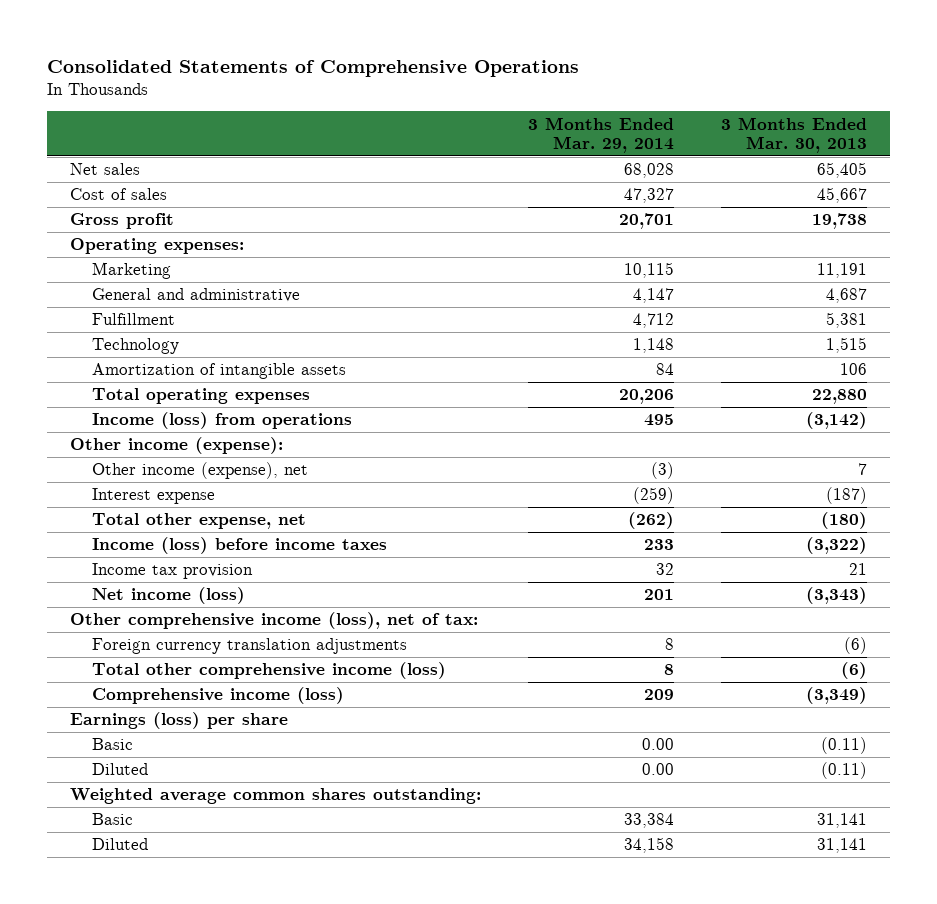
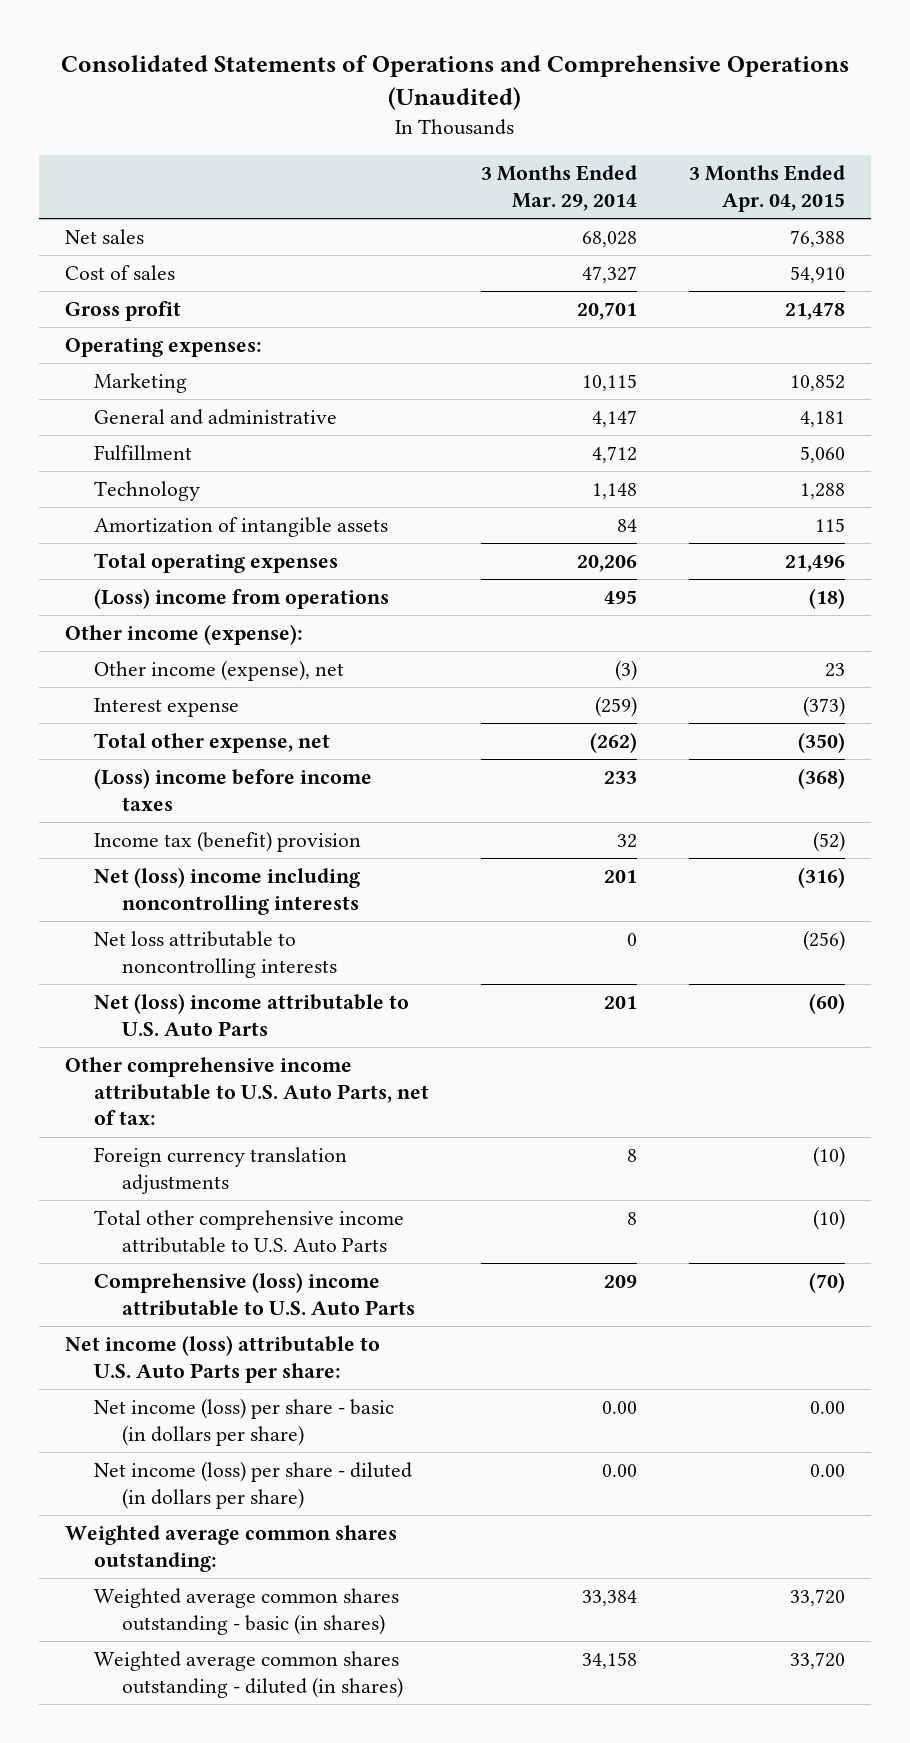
[46,59,579,77] Consolidated Statements of Comprehensive Operations -> [60,55,849,111] Consolidated Statements of Operations and Comprehensive Operations (Unaudited)
[720,116,867,154] 3 Months Ended Mar. 30, 2013 -> none
none -> [688,165,845,212] 3 Months Ended Apr. 04, 2015
[92,412,353,430] Income (loss) from operations -> [93,588,389,610] (Loss) income from operations
[92,537,388,555] Income (loss) before income taxes -> [93,768,372,811] (Loss) income before income taxes
[92,563,254,580] Income tax provision -> [93,831,361,853] Income tax (benefit) provision
none -> [93,867,360,915] Net (loss) income including noncontrolling interests
none -> [93,931,338,978] Net loss attributable to noncontrolling interests
[92,587,246,605] Net income (loss) -> [93,993,409,1036] Net (loss) income attributable to U.S. Auto Parts
[70,612,479,630] Other comprehensive income (loss), net of tax: -> [65,1057,429,1126] Other comprehensive income attributable to U.S. Auto Parts, net of tax:
[92,662,447,680] Total other comprehensive income (loss) -> [93,1210,404,1253] Total other comprehensive income attributable to U.S. Auto Parts
[92,687,345,705] Comprehensive income (loss) -> [93,1272,416,1316] Comprehensive (loss) income attributable to U.S. Auto Parts
[70,712,289,730] Earnings (loss) per share -> [65,1335,381,1383] Net income (loss) attributable to U.S. Auto Parts per share:
[92,738,134,751] Basic -> [93,1398,394,1446] Net income (loss) per share - basic (in dollars per share)
[92,763,149,776] Diluted -> [93,1461,412,1509] Net income (loss) per share - diluted (in dollars per share)
[92,813,134,826] Basic -> [93,1588,399,1635] Weighted average common shares outstanding - basic (in shares)
[92,838,149,851] Diluted -> [93,1651,404,1698] Weighted average common shares outstanding - diluted (in shares)

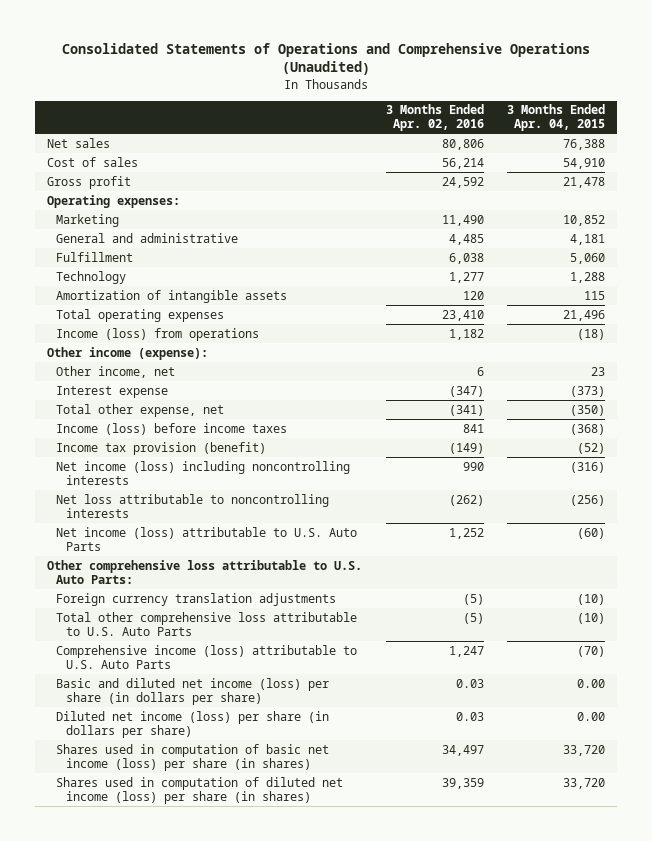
[480,165,637,211] 3 Months Ended Mar. 29, 2014 -> none
none -> [385,104,484,132] 3 Months Ended Apr. 02, 2016
[93,588,389,610] (Loss) income from operations -> [56,327,260,341] Income (loss) from operations
[93,660,344,682] Other income (expense), net -> [56,365,176,378] Other income, net
[93,768,372,811] (Loss) income before income taxes -> [56,422,288,435] Income (loss) before income taxes
[93,831,361,853] Income tax (benefit) provision -> [56,441,267,455] Income tax provision (benefit)
[93,867,360,915] Net (loss) income including noncontrolling interests -> [56,460,351,485] Net income (loss) including noncontrolling interests
[93,993,409,1036] Net (loss) income attributable to U.S. Auto Parts -> [56,526,358,551] Net income (loss) attributable to U.S. Auto Parts
[65,1057,429,1126] Other comprehensive income attributable to U.S. Auto Parts, net of tax: -> [47,559,363,584] Other comprehensive loss attributable to U.S. Auto Parts:
[65,1335,381,1383] Net income (loss) attributable to U.S. Auto Parts per share: -> none
[65,1525,398,1572] Weighted average common shares outstanding: -> none
[93,1210,404,1253] Total other comprehensive income attributable to U.S. Auto Parts -> [56,611,358,636] Total other comprehensive loss attributable to U.S. Auto Parts
[93,1272,416,1316] Comprehensive (loss) income attributable to U.S. Auto Parts -> [56,644,358,669] Comprehensive income (loss) attributable to U.S. Auto Parts
[93,1398,394,1446] Net income (loss) per share - basic (in dollars per share) -> [56,677,330,705] Basic and diluted net income (loss) per share (in dollars per share)
[93,1461,412,1509] Net income (loss) per share - diluted (in dollars per share) -> [56,710,330,738] Diluted net income (loss) per share (in dollars per share)
[93,1588,399,1635] Weighted average common shares outstanding - basic (in shares) -> [56,743,330,771] Shares used in computation of basic net income (loss) per share (in shares)
[93,1651,404,1698] Weighted average common shares outstanding - diluted (in shares) -> [56,776,344,804] Shares used in computation of diluted net income (loss) per share (in shares)

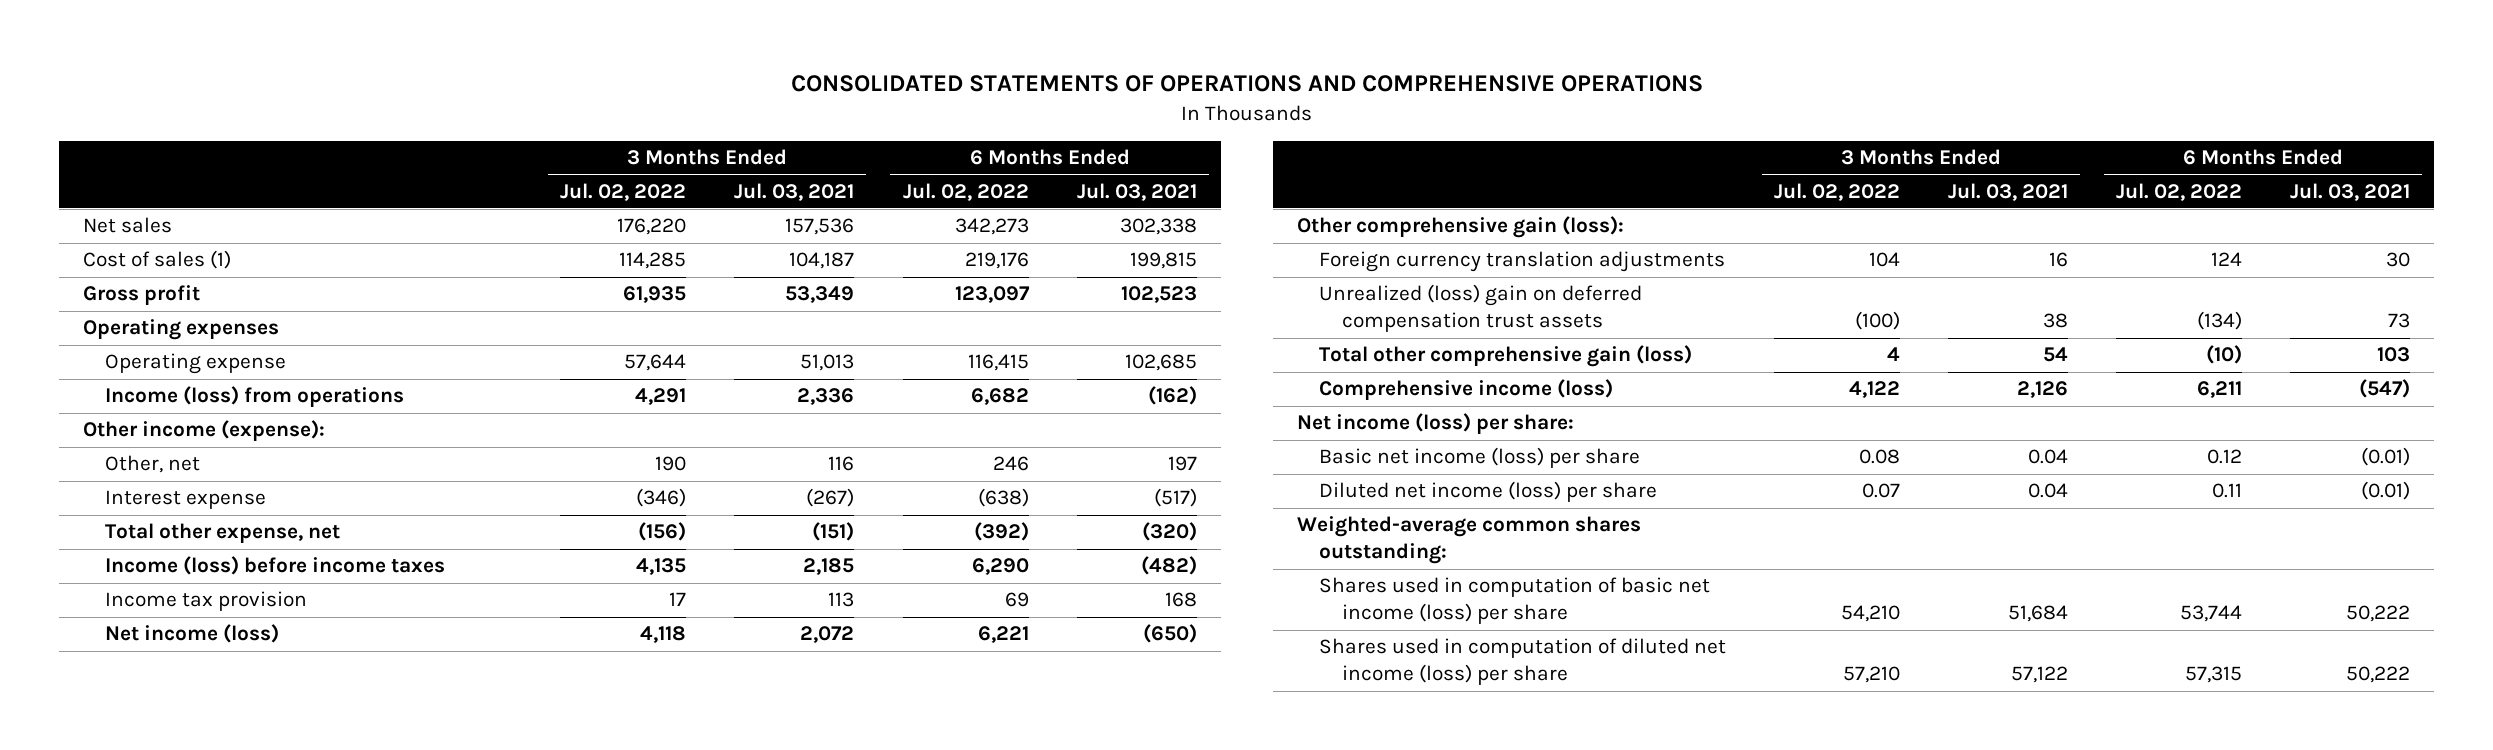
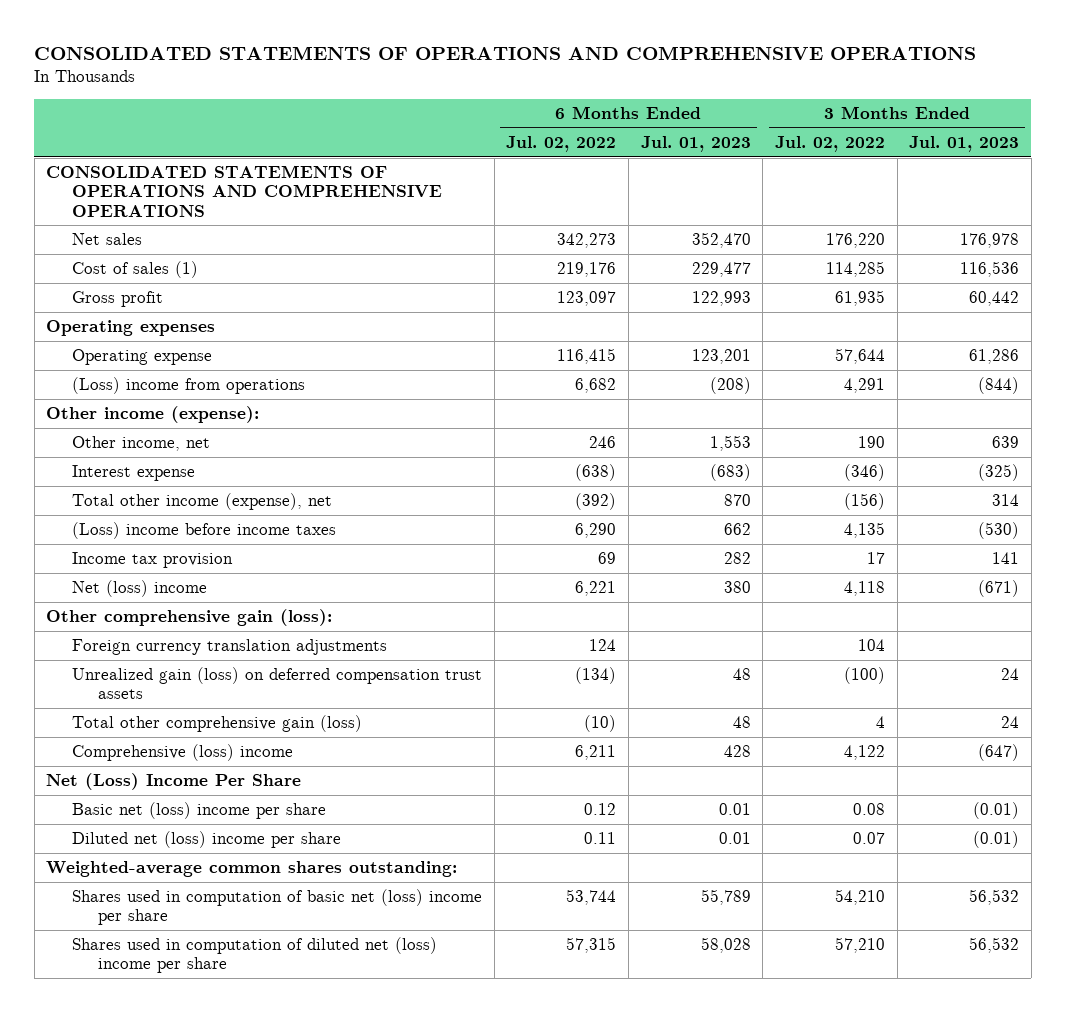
[734,182,855,201] Jul. 03, 2021 -> none
[1076,182,1197,201] Jul. 03, 2021 -> none
none -> [640,135,751,152] Jul. 01, 2023
none -> [909,135,1020,152] Jul. 01, 2023
none -> [46,165,442,217] CONSOLIDATED STATEMENTS OF OPERATIONS AND COMPREHENSIVE OPERATIONS
[105,386,405,408] Income (loss) from operations -> [71,377,305,395] (Loss) income from operations
[105,455,201,474] Other, net -> [71,436,210,452] Other income, net
[105,523,341,544] Total other expense, net -> [71,493,332,511] Total other income (expense), net
[105,556,446,576] Income (loss) before income taxes -> [71,522,336,540] (Loss) income before income taxes
[105,624,280,644] Net income (loss) -> [71,580,207,598] Net (loss) income
[1319,284,1643,333] Unrealized (loss) gain on deferred compensation trust assets -> [71,667,482,700] Unrealized gain (loss) on deferred compensation trust assets
[1319,379,1614,401] Comprehensive income (loss) -> [71,744,293,762] Comprehensive (loss) income
[1296,413,1574,435] Net income (loss) per share: -> [46,773,302,791] Net (Loss) Income Per Share
[1319,447,1641,469] Basic net income (loss) per share -> [71,802,326,820] Basic net (loss) income per share
[1319,481,1658,503] Diluted net income (loss) per share -> [71,831,341,849] Diluted net (loss) income per share
[1319,577,1711,625] Shares used in computation of basic net income (loss) per share -> [71,889,482,926] Shares used in computation of basic net (loss) income per share
[1319,638,1727,686] Shares used in computation of diluted net income (loss) per share -> [71,937,437,974] Shares used in computation of diluted net (loss) income per share

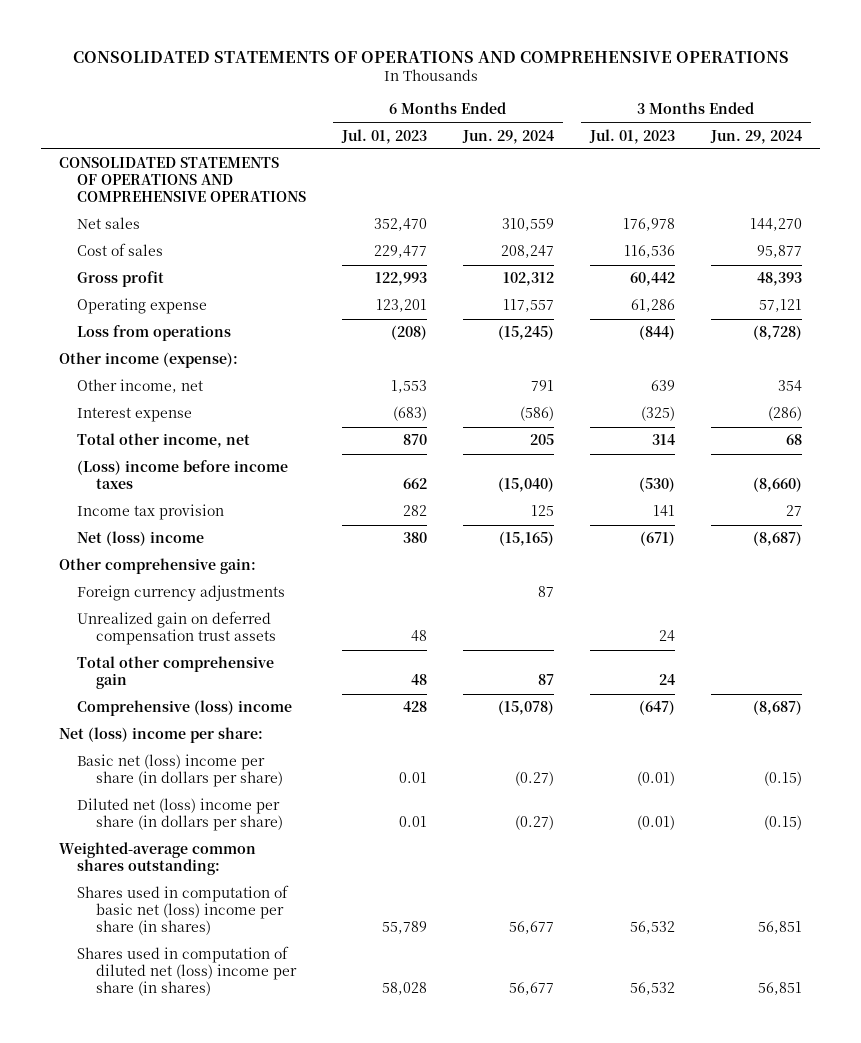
[506,135,617,152] Jul. 02, 2022 -> none
[774,135,885,152] Jul. 02, 2022 -> none
none -> [462,129,555,144] Jun. 29, 2024
none -> [710,129,803,144] Jun. 29, 2024
[71,261,198,279] Cost of sales (1) -> [77,243,164,257] Cost of sales
[46,320,216,337] Operating expenses -> none
[71,377,305,395] (Loss) income from operations -> [77,325,232,342] Loss from operations
[71,493,332,511] Total other income (expense), net -> [77,433,251,449] Total other income, net
[46,609,333,627] Other comprehensive gain (loss): -> [58,558,256,575] Other comprehensive gain:
[71,639,387,656] Foreign currency translation adjustments -> [77,585,286,602] Foreign currency adjustments
[71,667,482,700] Unrealized gain (loss) on deferred compensation trust assets -> [77,611,276,646] Unrealized gain on deferred compensation trust assets
[71,715,362,733] Total other comprehensive gain (loss) -> [77,656,275,690] Total other comprehensive gain
[46,773,302,791] Net (Loss) Income Per Share -> [58,727,263,744] Net (loss) income per share:
[71,802,326,820] Basic net (loss) income per share -> [77,754,283,788] Basic net (loss) income per share (in dollars per share)
[71,831,341,849] Diluted net (loss) income per share -> [77,798,283,832] Diluted net (loss) income per share (in dollars per share)
[71,889,482,926] Shares used in computation of basic net (loss) income per share -> [77,885,290,936] Shares used in computation of basic net (loss) income per share (in shares)
[71,937,437,974] Shares used in computation of diluted net (loss) income per share -> [77,946,297,997] Shares used in computation of diluted net (loss) income per share (in shares)

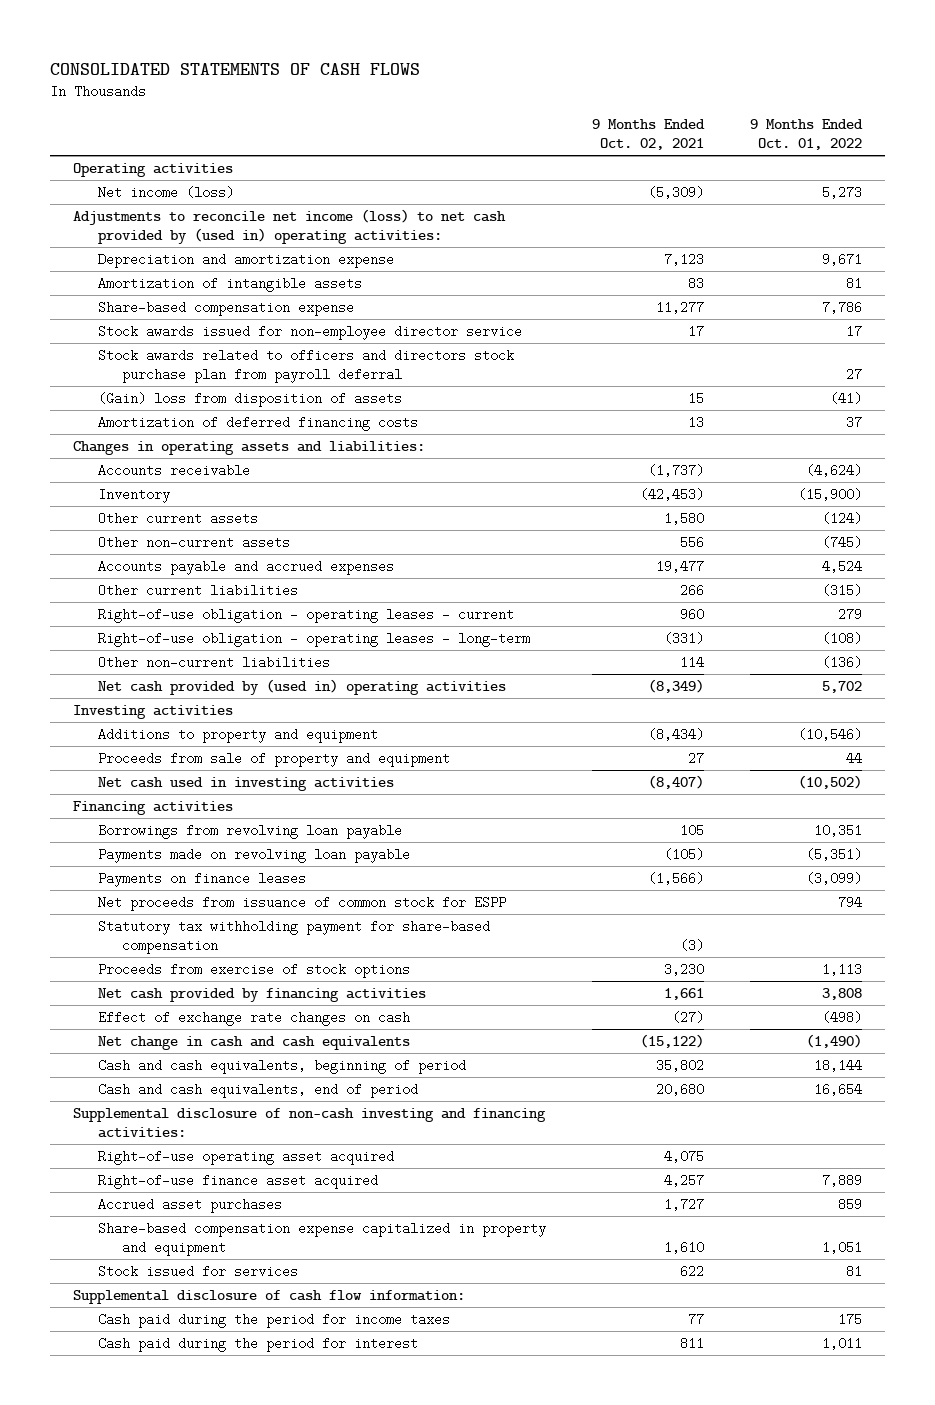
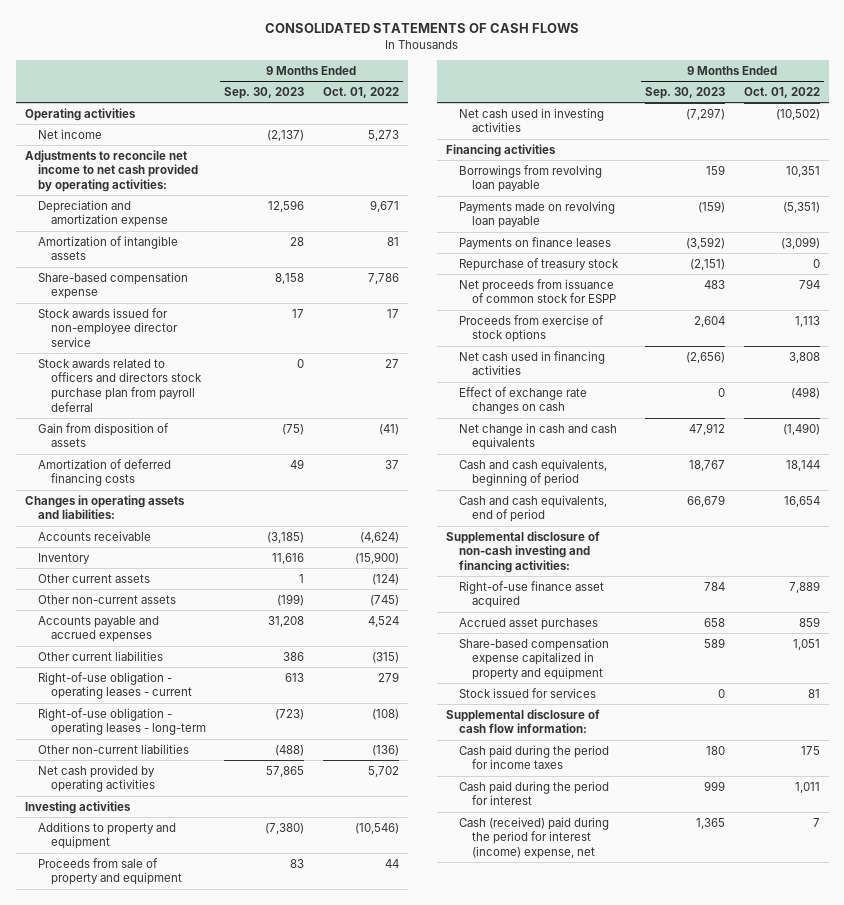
[591,119,705,150] 9 Months Ended Oct. 02, 2021 -> none
none -> [224,87,305,100] Sep. 30, 2023
[97,185,234,199] Net income (loss) -> [37,128,102,139] Net income
[73,208,507,244] Adjustments to reconcile net income (loss) to net cash provided by (used in) operating activities: -> [24,149,198,193] Adjustments to reconcile net income to net cash provided by operating activities:
[97,391,402,407] (Gain) loss from disposition of assets -> [37,422,169,448] Gain from disposition of assets
[97,678,506,695] Net cash provided by (used in) operating activities -> [37,764,155,793] Net cash provided by operating activities
none -> [458,257,619,271] Repurchase of treasury stock
[97,919,490,954] Statutory tax withholding payment for share-based compensation -> none
[97,987,426,1002] Net cash provided by financing activities -> [458,350,605,376] Net cash used in financing activities
[97,1149,394,1165] Right-of-use operating asset acquired -> none
none -> [458,816,609,860] Cash (received) paid during the period for interest (income) expense, net

